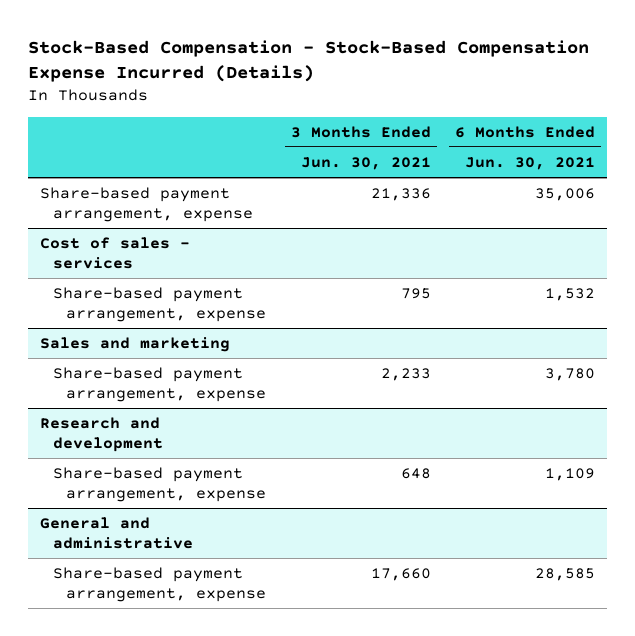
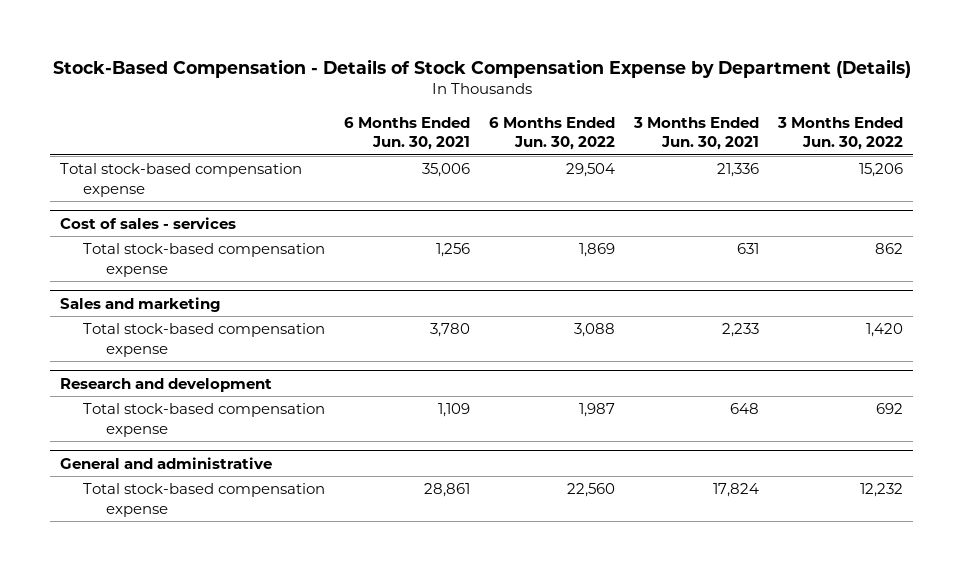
[27,39,589,83] Stock-Based Compensation - Stock-Based Compensation Expense Incurred (Details) -> [52,58,911,78] Stock-Based Compensation - Details of Stock Compensation Expense by Department (Details)
none -> [488,116,615,151] 6 Months Ended Jun. 30, 2022
none -> [777,116,904,151] 3 Months Ended Jun. 30, 2022
[39,186,254,223] Share-based payment arrangement, expense -> [59,163,302,197] Total stock-based compensation expense
[53,286,267,323] Share-based payment arrangement, expense -> [82,243,325,277] Total stock-based compensation expense
[400,287,431,299] 795 -> [737,243,760,255] 631
[544,287,595,301] 1,532 -> [435,243,470,258] 1,256
[53,366,267,403] Share-based payment arrangement, expense -> [82,323,325,357] Total stock-based compensation expense
[53,466,267,503] Share-based payment arrangement, expense -> [82,403,325,437] Total stock-based compensation expense
[53,566,267,603] Share-based payment arrangement, expense -> [82,483,325,517] Total stock-based compensation expense
[370,567,431,581] 17,660 -> [713,483,760,498] 17,824
[534,567,595,581] 28,585 -> [423,483,470,498] 28,861

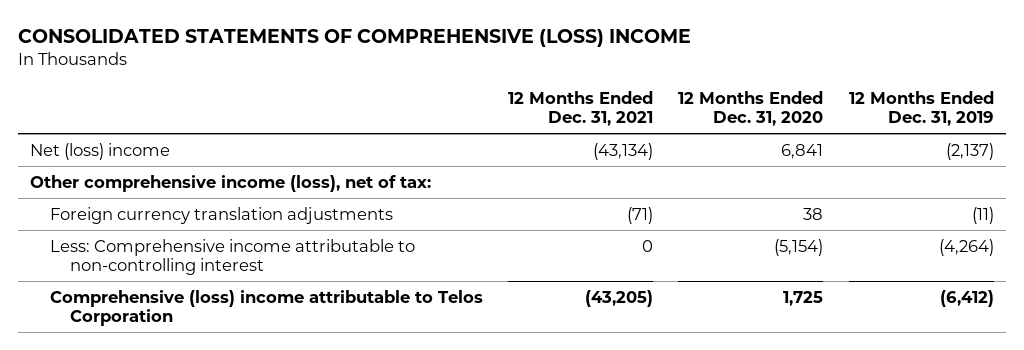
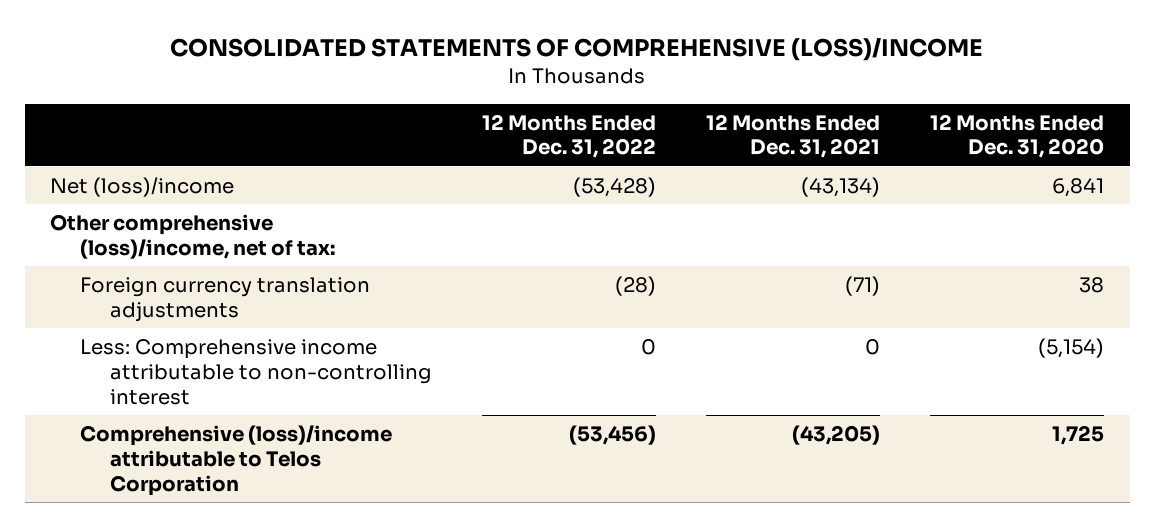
[17,29,691,48] CONSOLIDATED STATEMENTS OF COMPREHENSIVE (LOSS) INCOME -> [170,38,984,62] CONSOLIDATED STATEMENTS OF COMPREHENSIVE (LOSS)/INCOME
[848,90,994,127] 12 Months Ended Dec. 31, 2019 -> none
none -> [481,113,656,159] 12 Months Ended Dec. 31, 2022
[30,142,171,160] Net (loss) income -> [49,177,234,198] Net (loss)/income
[30,174,432,192] Other comprehensive income (loss), net of tax: -> [49,214,335,259] Other comprehensive (loss)/income, net of tax:
[50,289,484,327] Comprehensive (loss) income attributable to Telos Corporation -> [79,425,392,496] Comprehensive (loss)/income attributable to Telos Corporation

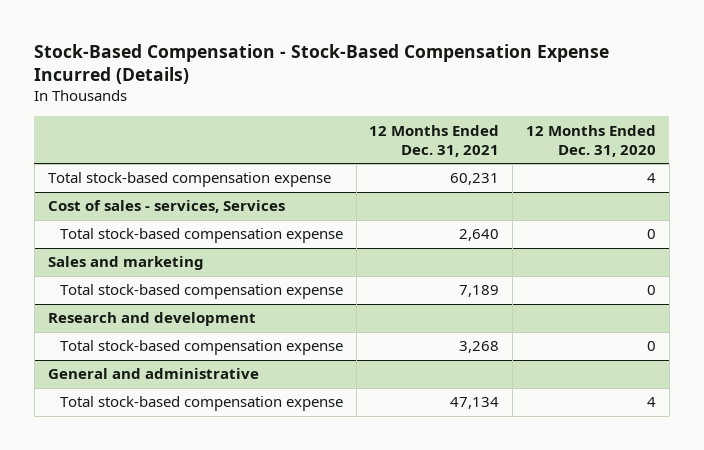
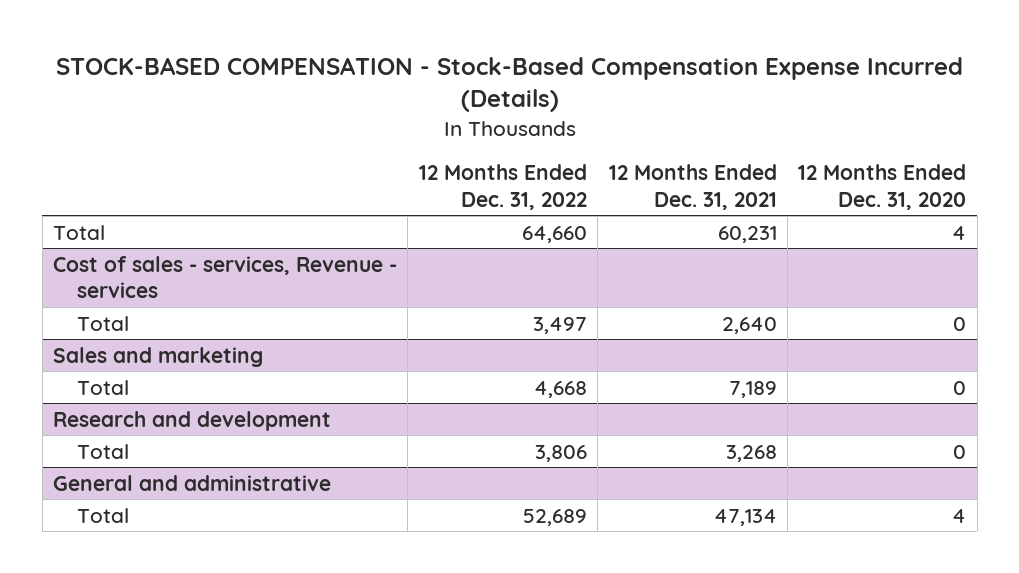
[34,43,610,84] Stock-Based Compensation - Stock-Based Compensation Expense Incurred (Details) -> [55,56,963,113] STOCK-BASED COMPENSATION - Stock-Based Compensation Expense Incurred (Details)
none -> [418,164,587,210] 12 Months Ended Dec. 31, 2022
[47,172,331,188] Total stock-based compensation expense -> [52,224,105,240] Total
[47,200,285,214] Cost of sales - services, Services -> [52,255,397,299] Cost of sales - services, Revenue - services
[59,228,343,244] Total stock-based compensation expense -> [77,315,130,331] Total
[59,284,343,300] Total stock-based compensation expense -> [77,379,130,395] Total
[59,340,343,356] Total stock-based compensation expense -> [77,443,130,459] Total
[59,396,343,412] Total stock-based compensation expense -> [77,507,130,523] Total

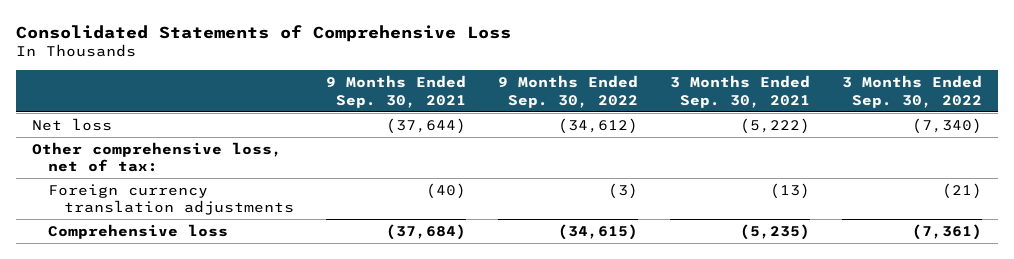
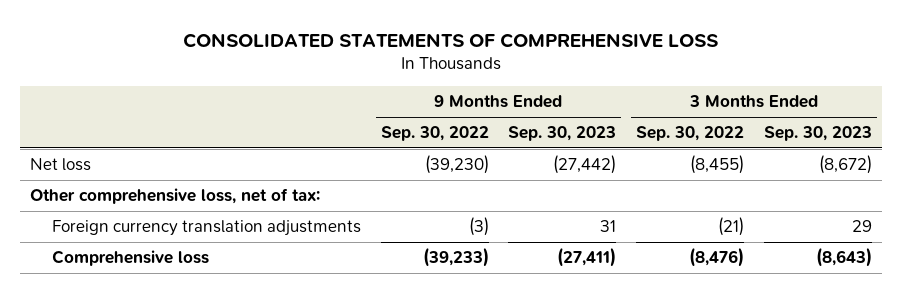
[16,24,512,42] Consolidated Statements of Comprehensive Loss -> [183,32,719,48] CONSOLIDATED STATEMENTS OF COMPREHENSIVE LOSS
[325,75,466,108] 9 Months Ended Sep. 30, 2021 -> none
[670,75,811,108] 3 Months Ended Sep. 30, 2021 -> none
none -> [508,126,617,142] Sep. 30, 2023
none -> [764,126,873,142] Sep. 30, 2023
[558,117,639,134] (34,612) -> [424,155,489,175] (39,230)
[912,117,983,134] (7,340) -> [690,155,745,175] (8,455)
[558,223,639,240] (34,615) -> [422,247,489,268] (39,233)
[912,223,983,240] (7,361) -> [689,247,745,268] (8,476)

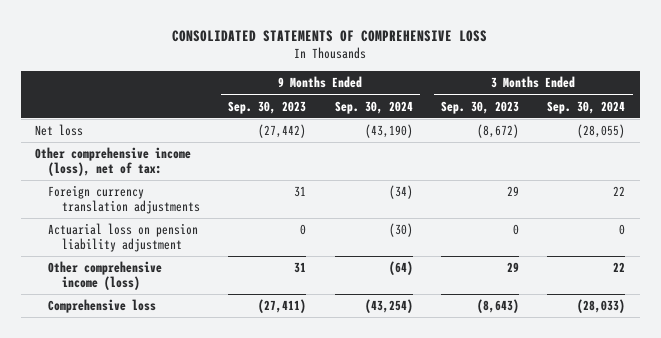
[380,126,489,142] Sep. 30, 2022 -> none
[636,126,745,142] Sep. 30, 2022 -> none
none -> [334,100,413,114] Sep. 30, 2024
none -> [547,100,626,114] Sep. 30, 2024
[30,188,321,205] Other comprehensive loss, net of tax: -> [35,147,192,177] Other comprehensive income (loss), net of tax:
none -> [48,223,199,253] Actuarial loss on pension liability adjustment
none -> [48,261,163,291] Other comprehensive income (loss)

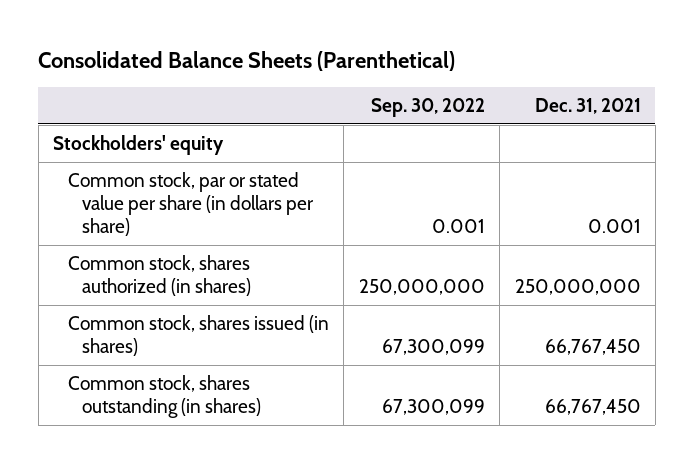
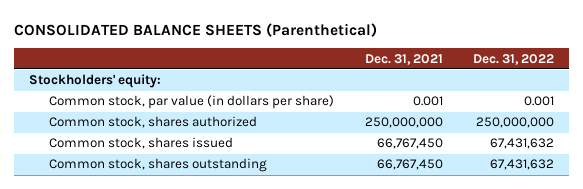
[38,50,456,71] Consolidated Balance Sheets (Parenthetical) -> [13,22,377,37] CONSOLIDATED BALANCE SHEETS (Parenthetical)
[370,97,485,117] Sep. 30, 2022 -> none
none -> [473,53,555,65] Dec. 31, 2022
[53,135,225,156] Stockholders' equity -> [29,74,162,89] Stockholders' equity:
[67,172,315,237] Common stock, par or stated value per share (in dollars per share) -> [49,95,335,110] Common stock, par value (in dollars per share)
[67,255,252,297] Common stock, shares authorized (in shares) -> [49,116,258,129] Common stock, shares authorized
[67,315,329,357] Common stock, shares issued (in shares) -> [49,137,234,150] Common stock, shares issued
[67,375,262,419] Common stock, shares outstanding (in shares) -> [49,158,268,173] Common stock, shares outstanding

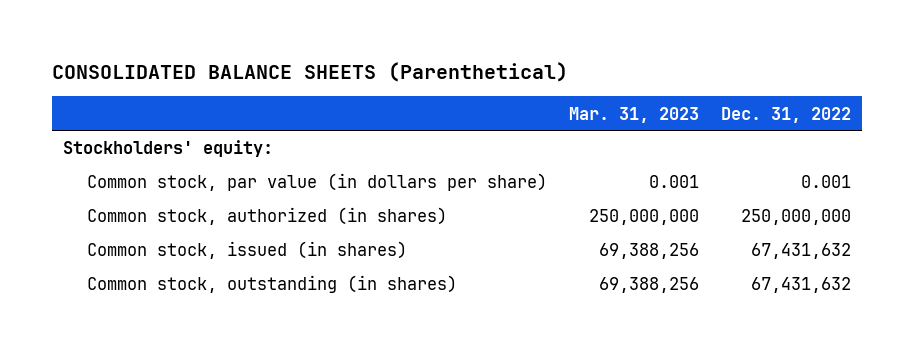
[364,53,443,65] Dec. 31, 2021 -> none
none -> [568,106,699,123] Mar. 31, 2023
[49,116,258,129] Common stock, shares authorized -> [86,207,447,226] Common stock, authorized (in shares)
[49,137,234,150] Common stock, shares issued -> [86,241,407,260] Common stock, issued (in shares)
[49,158,268,173] Common stock, shares outstanding -> [86,275,457,294] Common stock, outstanding (in shares)

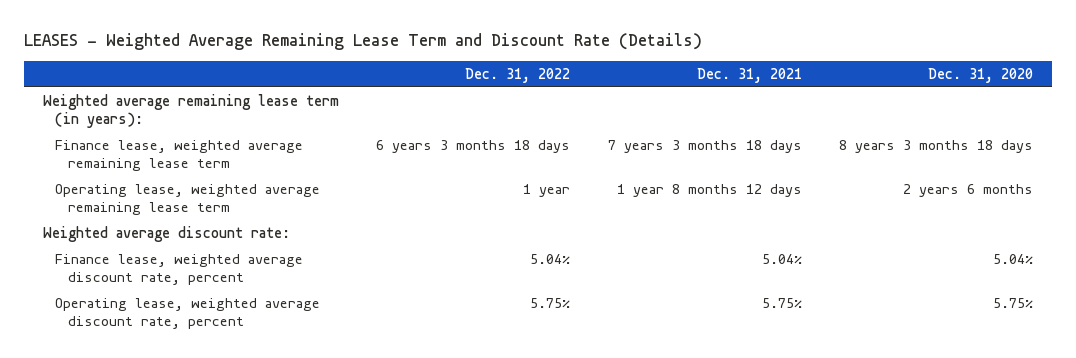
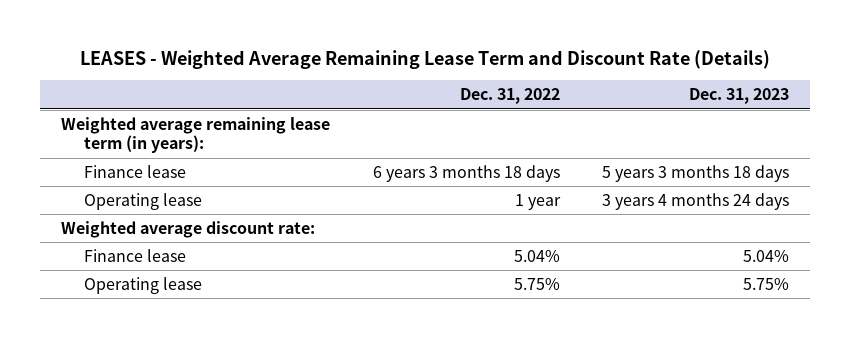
[696,67,802,83] Dec. 31, 2021 -> none
[928,67,1034,83] Dec. 31, 2020 -> none
none -> [689,88,790,105] Dec. 31, 2023
[55,140,304,171] Finance lease, weighted average remaining lease term -> [83,164,186,178] Finance lease
[55,184,321,215] Operating lease, weighted average remaining lease term -> [83,192,202,210] Operating lease
[55,254,304,285] Finance lease, weighted average discount rate, percent -> [83,248,186,262] Finance lease
[55,298,321,329] Operating lease, weighted average discount rate, percent -> [83,276,202,294] Operating lease

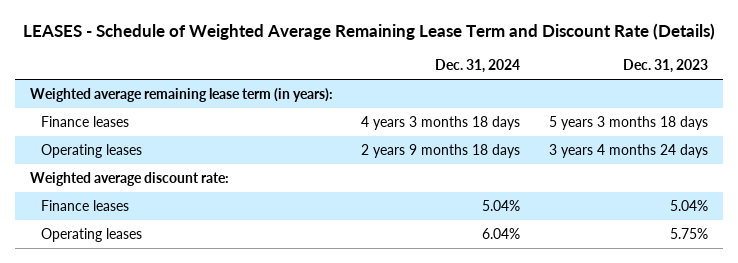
[80,49,771,69] LEASES - Weighted Average Remaining Lease Term and Discount Rate (Details) -> [22,23,715,41] LEASES - Schedule of Weighted Average Remaining Lease Term and Discount Rate (Details)
[459,88,560,105] Dec. 31, 2022 -> none
none -> [435,59,521,74] Dec. 31, 2024
[83,164,186,178] Finance lease -> [40,116,129,128] Finance leases
[83,192,202,210] Operating lease -> [40,144,142,159] Operating leases
[83,248,186,262] Finance lease -> [40,200,129,212] Finance leases
[83,276,202,294] Operating lease -> [40,228,142,243] Operating leases

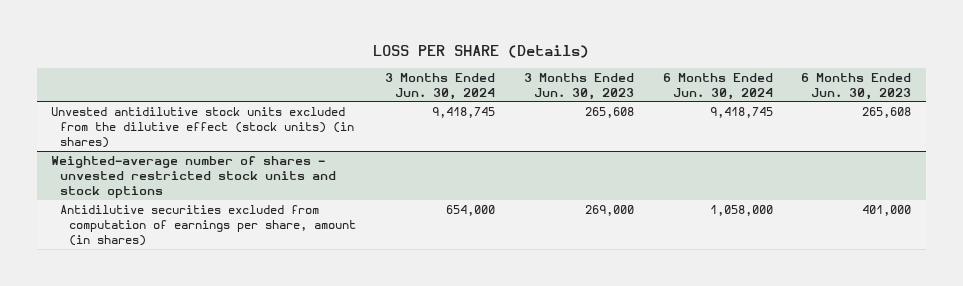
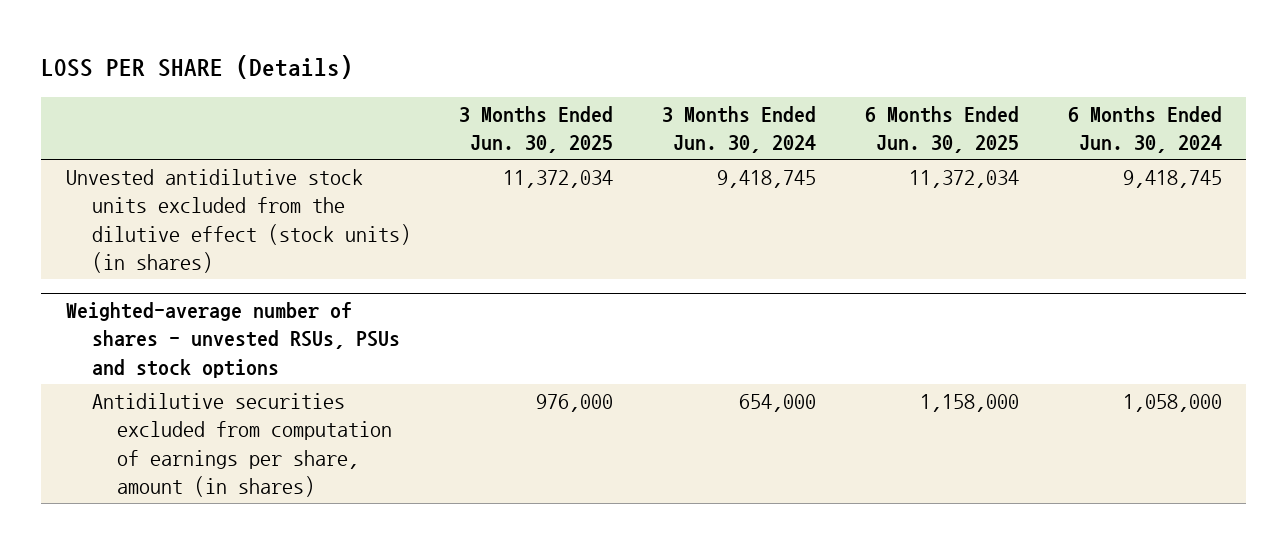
[523,72,634,100] 3 Months Ended Jun. 30, 2023 -> none
[801,72,912,100] 6 Months Ended Jun. 30, 2023 -> none
none -> [459,105,614,154] 3 Months Ended Jun. 30, 2025
none -> [865,105,1020,154] 6 Months Ended Jun. 30, 2025
[51,155,337,199] Weighted-average number of shares - unvested restricted stock units and stock options -> [65,302,400,378] Weighted-average number of shares - unvested RSUs, PSUs and stock options

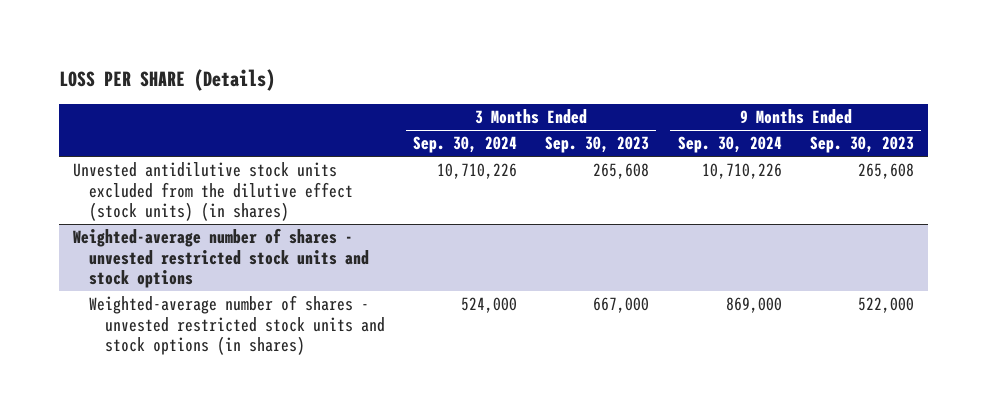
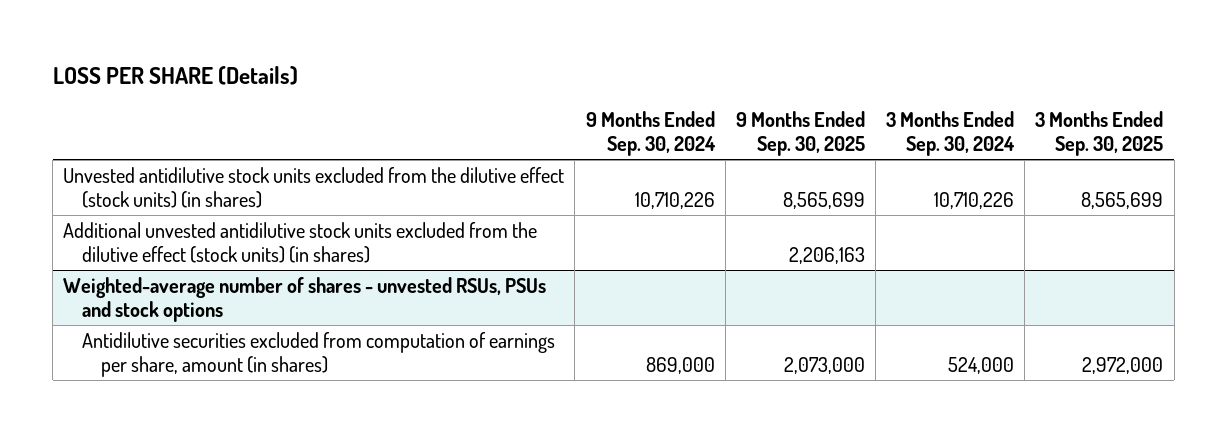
[545,136,650,154] Sep. 30, 2023 -> none
[809,136,914,154] Sep. 30, 2023 -> none
none -> [735,110,865,157] 9 Months Ended Sep. 30, 2025
none -> [1035,110,1164,157] 3 Months Ended Sep. 30, 2025
none -> [63,221,538,264] Additional unvested antidilutive stock units excluded from the dilutive effect (stock units) (in shares)
[72,228,369,289] Weighted-average number of shares - unvested restricted stock units and stock options -> [63,276,547,323] Weighted-average number of shares - unvested RSUs, PSUs and stock options
[88,295,385,356] Weighted-average number of shares - unvested restricted stock units and stock options (in shares) -> [82,331,556,378] Antidilutive securities excluded from computation of earnings per share, amount (in shares)

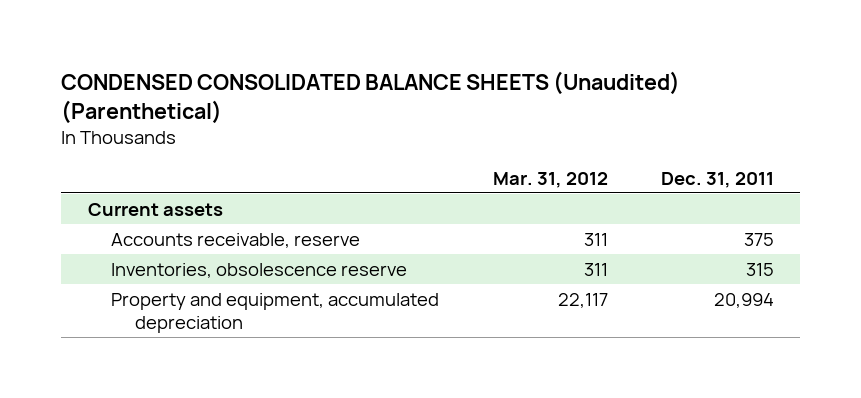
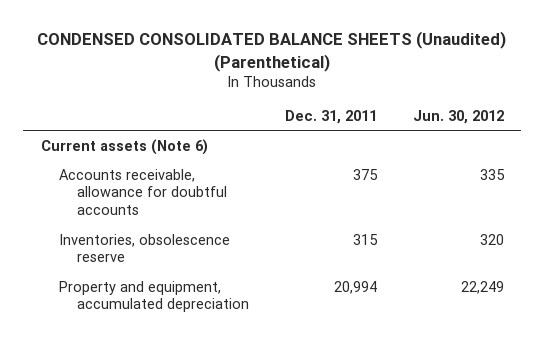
[492,171,608,188] Mar. 31, 2012 -> none
none -> [412,109,504,124] Jun. 30, 2012
[87,202,223,216] Current assets -> [40,138,208,155] Current assets (Note 6)
[111,232,361,248] Accounts receivable, reserve -> [59,168,228,216] Accounts receivable, allowance for doubtful accounts

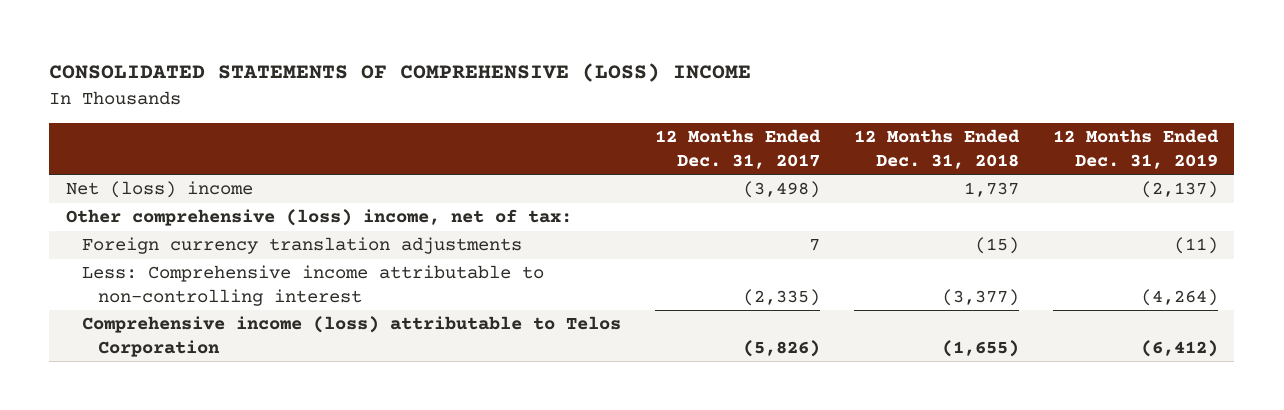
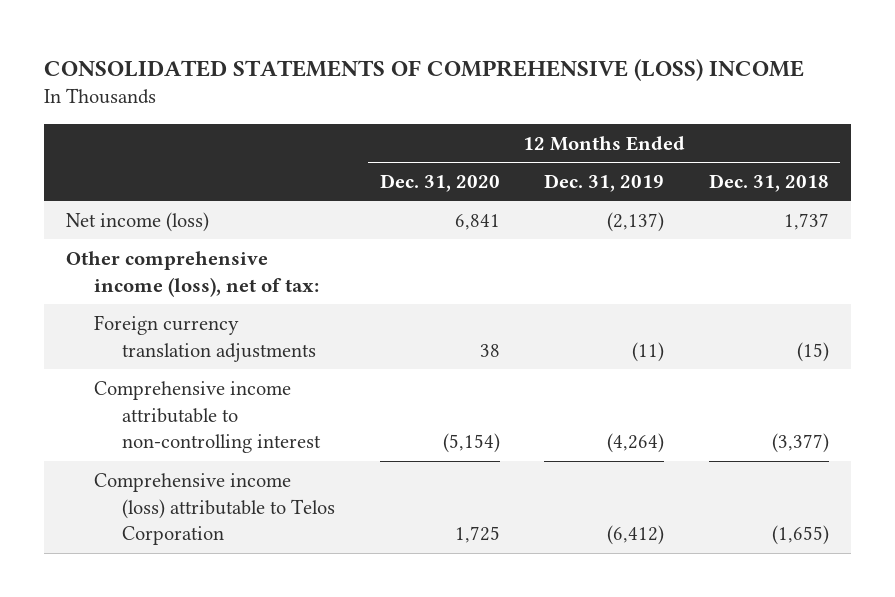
[654,129,821,169] 12 Months Ended Dec. 31, 2017 -> none
none -> [379,173,500,192] Dec. 31, 2020
[66,181,254,199] Net (loss) income -> [65,211,209,232] Net income (loss)
[66,209,573,227] Other comprehensive (loss) income, net of tax: -> [65,250,319,297] Other comprehensive income (loss), net of tax:
[81,265,544,306] Less: Comprehensive income attributable to non-controlling interest -> [93,380,321,454] Comprehensive income attributable to non-controlling interest

